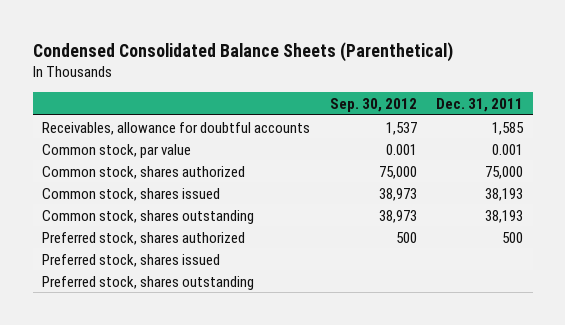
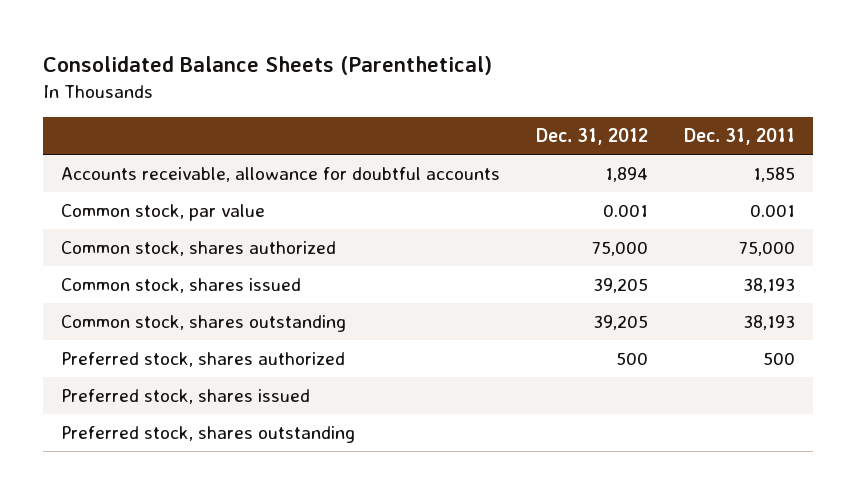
[32,41,453,62] Condensed Consolidated Balance Sheets (Parenthetical) -> [42,56,492,76] Consolidated Balance Sheets (Parenthetical)
[329,97,417,112] Sep. 30, 2012 -> none
none -> [536,128,649,146] Dec. 31, 2012
[42,121,311,135] Receivables, allowance for doubtful accounts -> [60,167,500,183] Accounts receivable, allowance for doubtful accounts

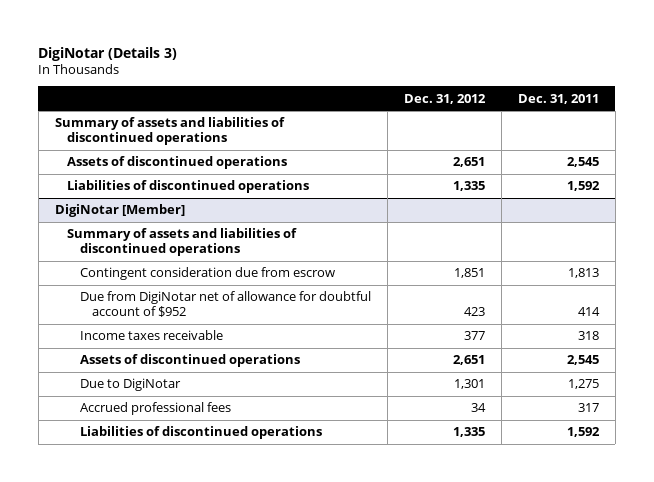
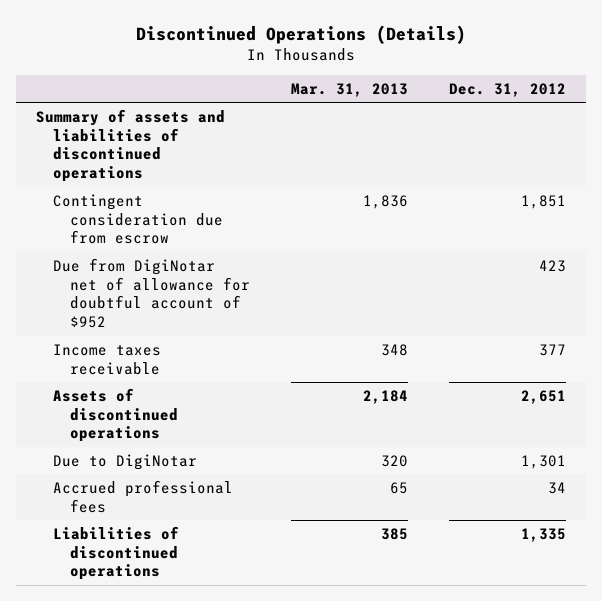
[38,46,178,61] DigiNotar (Details 3) -> [136,24,467,44] Discontinued Operations (Details)
[517,93,599,104] Dec. 31, 2011 -> none
none -> [291,82,409,97] Mar. 31, 2013
[67,156,288,170] Assets of discontinued operations -> none
[67,180,310,194] Liabilities of discontinued operations -> none
[54,204,185,218] DigiNotar [Member] -> none
[67,228,298,257] Summary of assets and liabilities of discontinued operations -> none

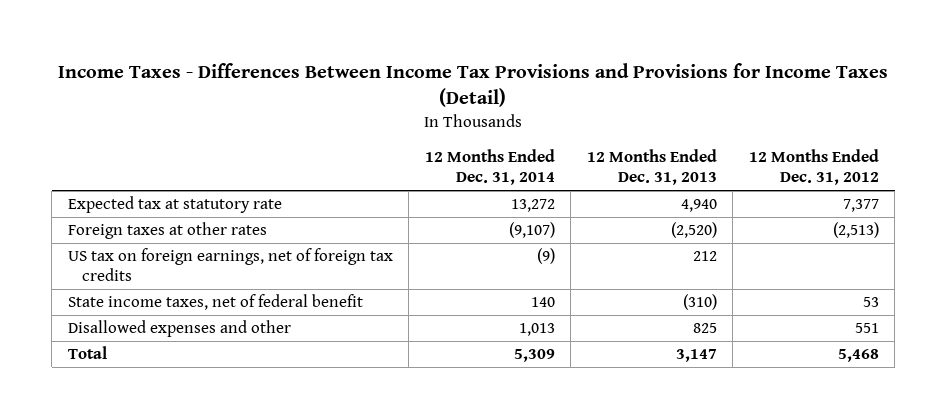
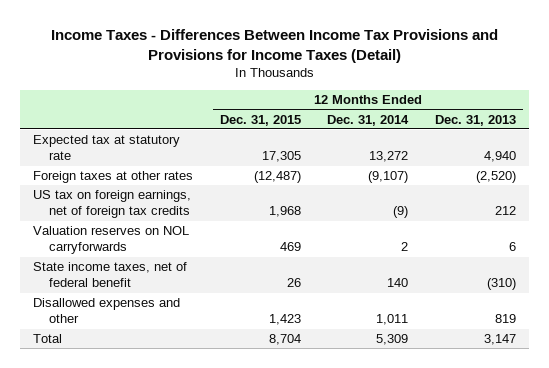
[748,149,879,186] 12 Months Ended Dec. 31, 2012 -> none
none -> [219,114,301,126] Dec. 31, 2015
none -> [33,226,190,255] Valuation reserves on NOL carryforwards
[518,323,555,337] 1,013 -> [376,314,409,326] 1,011
[692,323,717,334] 825 -> [495,314,517,324] 819

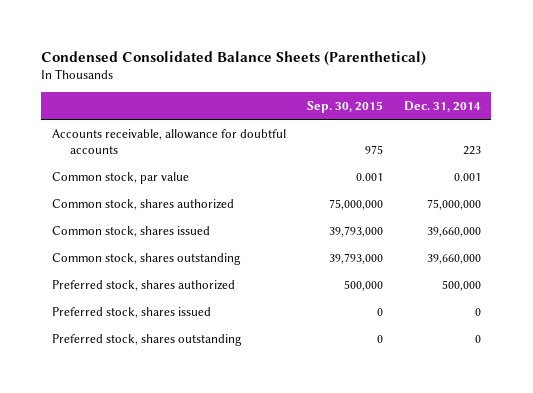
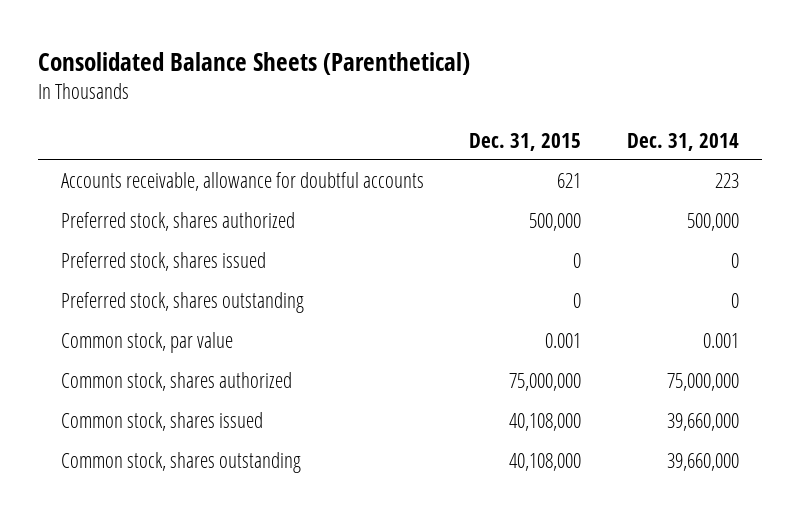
[41,50,427,66] Condensed Consolidated Balance Sheets (Parenthetical) -> [37,51,470,75] Consolidated Balance Sheets (Parenthetical)
[306,101,383,114] Sep. 30, 2015 -> none
none -> [469,132,582,151] Dec. 31, 2015
[51,279,235,291] Preferred stock, shares authorized -> [60,212,295,232] Preferred stock, shares authorized
[51,306,211,318] Preferred stock, shares issued -> [60,252,266,272] Preferred stock, shares issued
[51,333,242,346] Preferred stock, shares outstanding -> [60,292,304,314] Preferred stock, shares outstanding

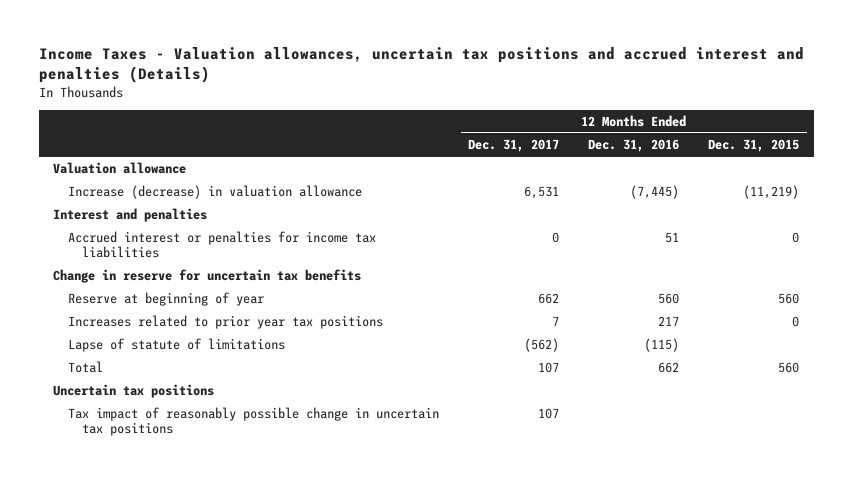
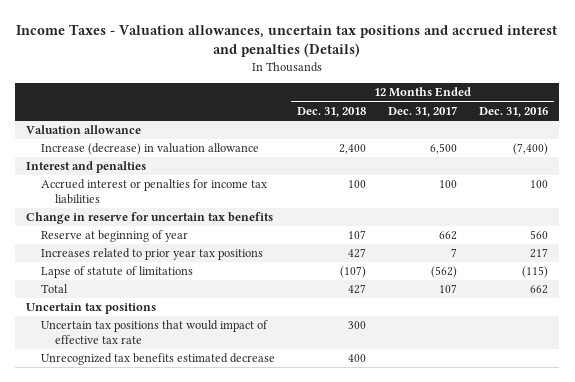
[708,139,800,153] Dec. 31, 2015 -> none
none -> [297,106,367,117] Dec. 31, 2018
[523,186,559,200] 6,531 -> [430,143,458,155] 6,500
[630,185,680,200] (7,445) -> [513,143,549,156] (7,400)
[551,232,559,244] 0 -> [439,180,458,189] 100
[665,232,680,244] 51 -> [530,180,549,189] 100
[67,407,439,437] Tax impact of reasonably possible change in uncertain tax positions -> none
none -> [40,320,268,345] Uncertain tax positions that would impact of effective tax rate
none -> [40,353,275,366] Unrecognized tax benefits estimated decrease

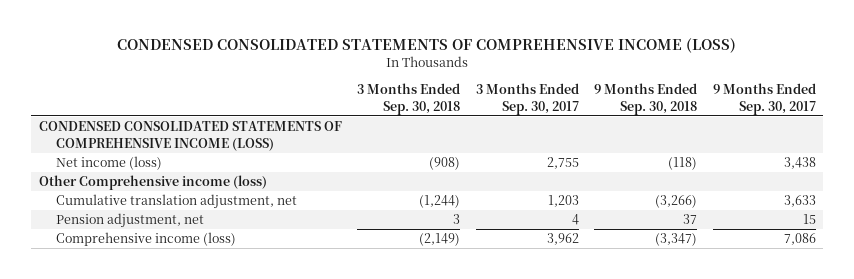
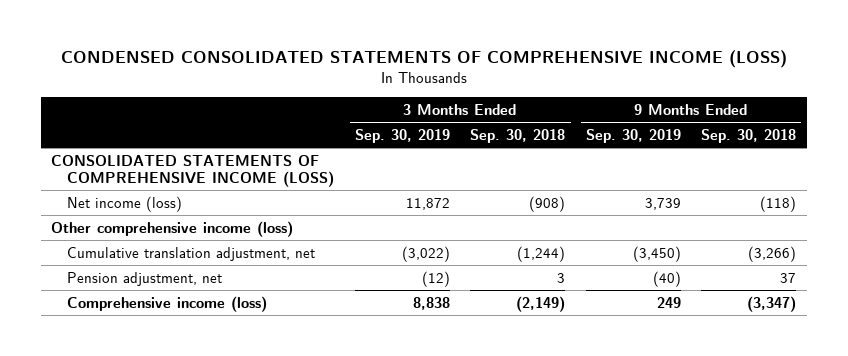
[475,83,579,115] 3 Months Ended Sep. 30, 2017 -> none
[712,83,816,115] 9 Months Ended Sep. 30, 2017 -> none
none -> [354,128,450,143] Sep. 30, 2019
none -> [585,128,681,143] Sep. 30, 2019
[38,121,342,151] CONDENSED CONSOLIDATED STATEMENTS OF COMPREHENSIVE INCOME (LOSS) -> [51,154,335,187] CONSOLIDATED STATEMENTS OF COMPREHENSIVE INCOME (LOSS)
[38,175,267,191] Other Comprehensive income (loss) -> [51,220,294,237] Other comprehensive income (loss)

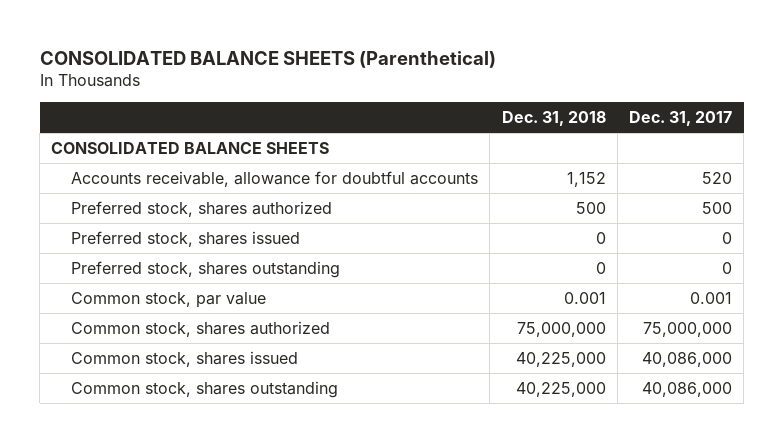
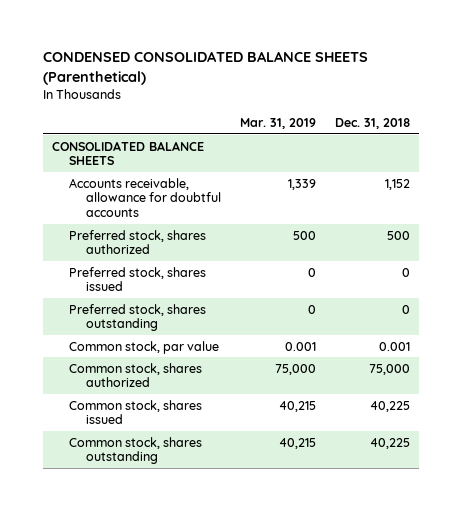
[39,50,496,68] CONSOLIDATED BALANCE SHEETS (Parenthetical) -> [42,51,368,85] CONDENSED CONSOLIDATED BALANCE SHEETS (Parenthetical)
[629,111,733,127] Dec. 31, 2017 -> none
none -> [239,118,316,130] Mar. 31, 2019
[516,321,606,337] 75,000,000 -> [368,363,410,375] 75,000
[515,351,606,367] 40,225,000 -> [369,400,410,412] 40,225
[515,381,606,397] 40,225,000 -> [369,437,410,449] 40,225

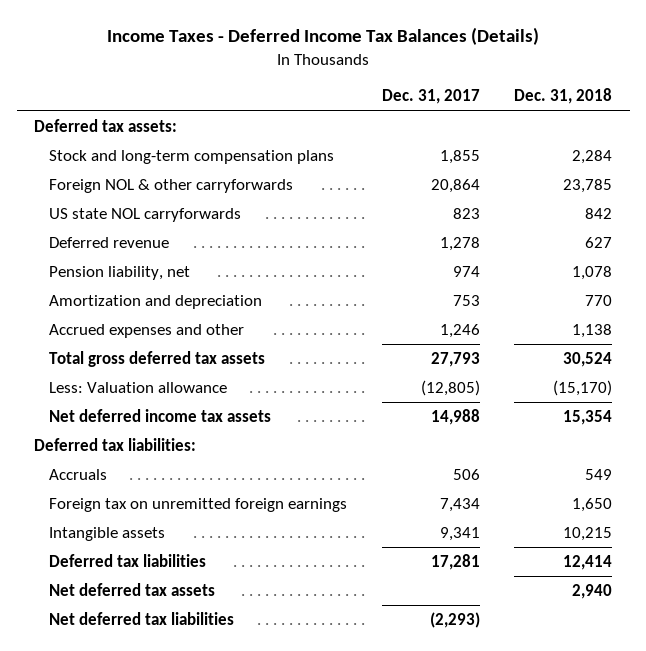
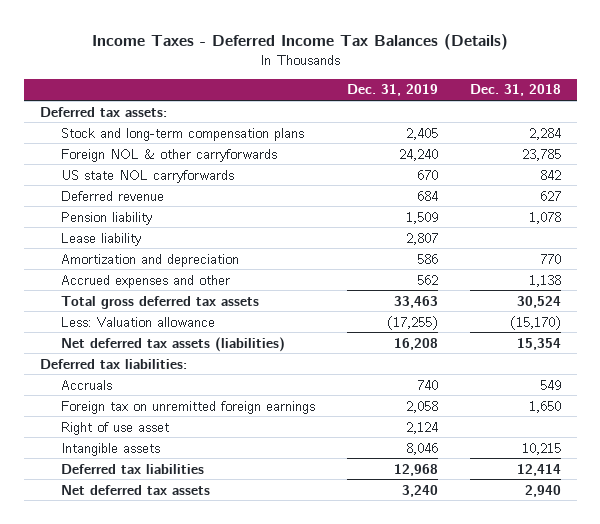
[381,89,480,105] Dec. 31, 2017 -> none
none -> [346,84,438,97] Dec. 31, 2019
[49,265,191,280] Pension liability, net -> [61,211,153,225] Pension liability
none -> [61,232,142,246] Lease liability
[49,408,272,422] Net deferred income tax assets -> [61,336,286,352] Net deferred tax assets (liabilities)
none -> [61,421,170,435] Right of use asset
[49,611,235,625] Net deferred tax liabilities -> none

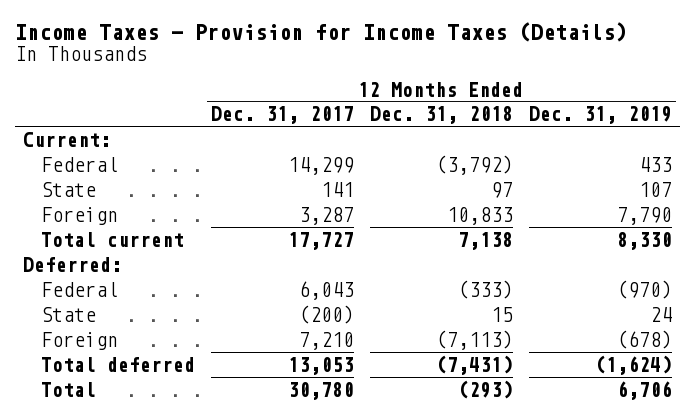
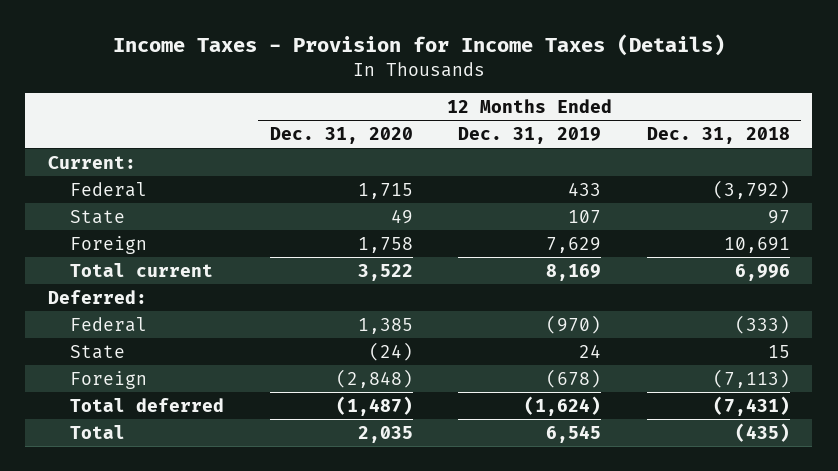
[210,106,354,125] Dec. 31, 2017 -> none
none -> [269,127,413,145] Dec. 31, 2020
[446,206,513,225] 10,833 -> [723,236,790,253] 10,691
[616,206,672,225] 7,790 -> [546,236,602,253] 7,629
[457,231,513,250] 7,138 -> [734,263,790,281] 6,996
[616,231,672,250] 8,330 -> [546,263,602,281] 8,169
[457,379,513,399] (293) -> [734,422,790,442] (435)
[616,380,672,400] 6,706 -> [546,424,602,443] 6,545

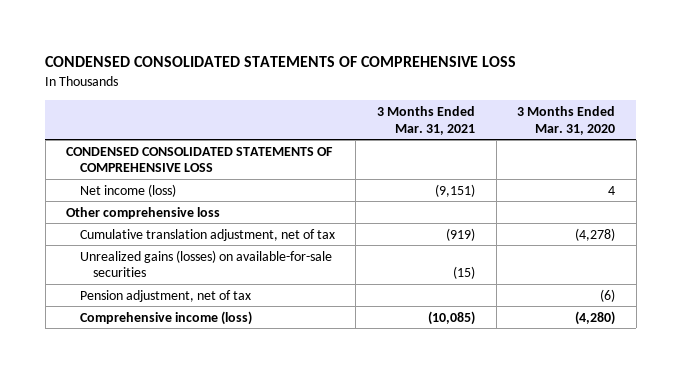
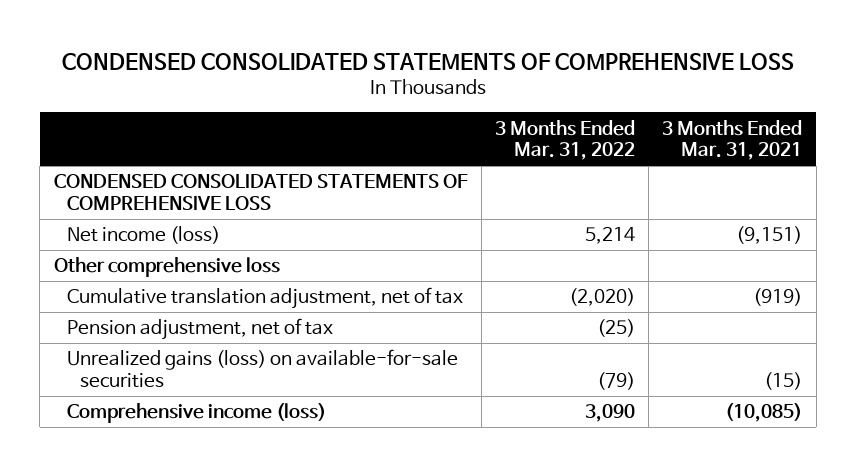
[517,105,616,135] 3 Months Ended Mar. 31, 2020 -> none
none -> [494,119,635,161] 3 Months Ended Mar. 31, 2022
[79,249,332,278] Unrealized gains (losses) on available-for-sale securities -> none
none -> [66,349,458,389] Unrealized gains (loss) on available-for-sale securities

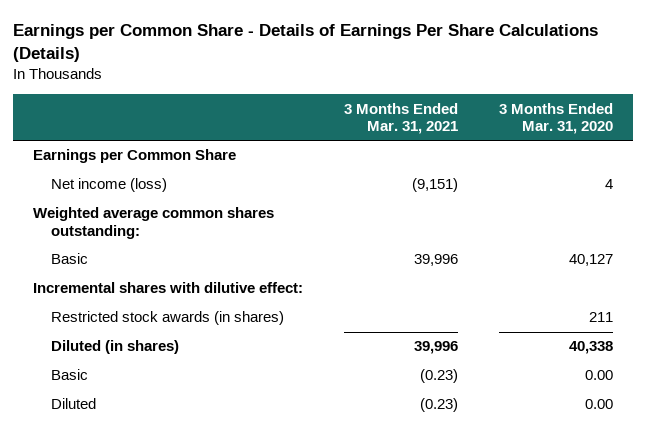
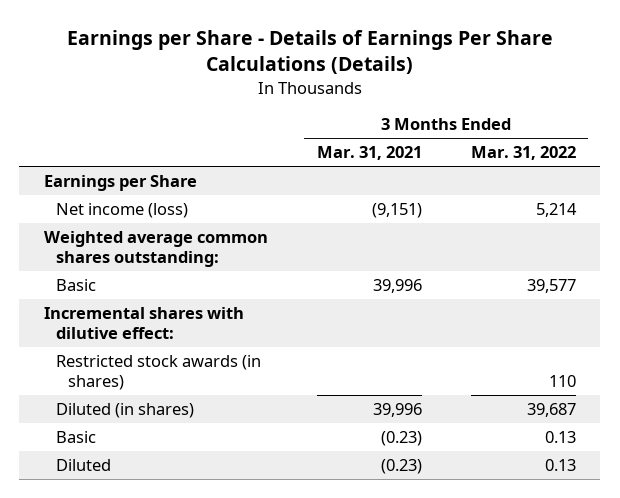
[13,24,599,63] Earnings per Common Share - Details of Earnings Per Share Calculations (Details) -> [66,30,553,75] Earnings per Share - Details of Earnings Per Share Calculations (Details)
[498,102,613,135] 3 Months Ended Mar. 31, 2020 -> none
none -> [470,146,576,161] Mar. 31, 2022
[33,149,237,164] Earnings per Common Share -> [43,174,197,191] Earnings per Share

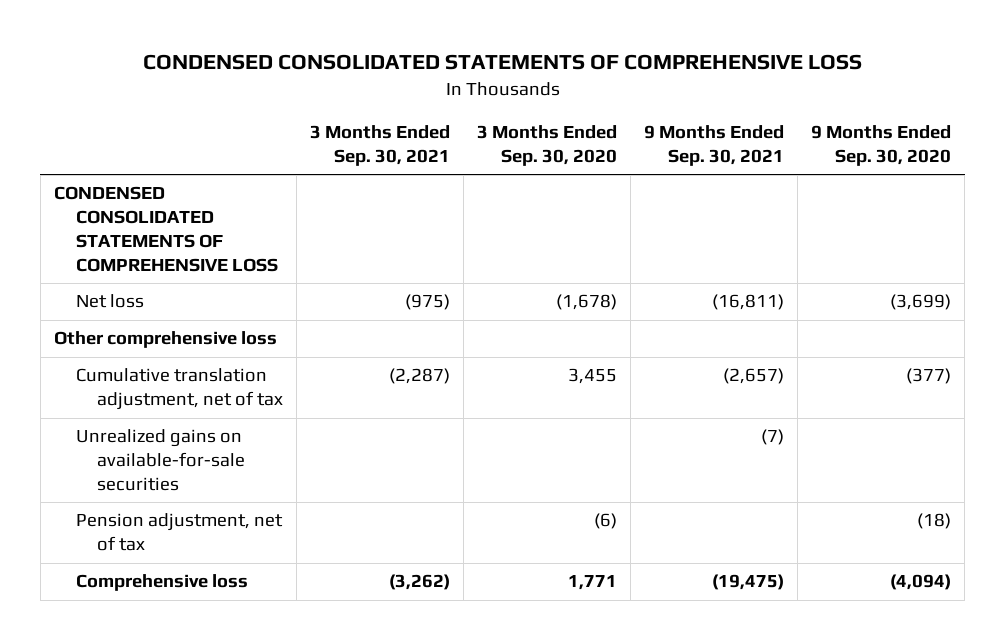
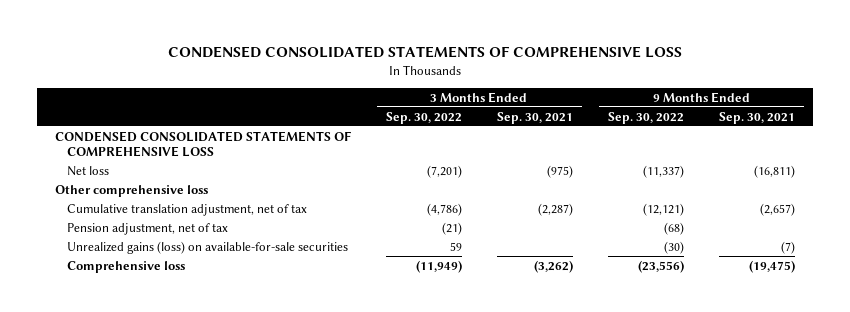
[477,124,618,166] 3 Months Ended Sep. 30, 2020 -> none
[811,124,952,166] 9 Months Ended Sep. 30, 2020 -> none
none -> [385,111,462,124] Sep. 30, 2022
none -> [608,111,685,124] Sep. 30, 2022
[75,429,246,492] Unrealized gains on available-for-sale securities -> none
none -> [66,240,348,254] Unrealized gains (loss) on available-for-sale securities

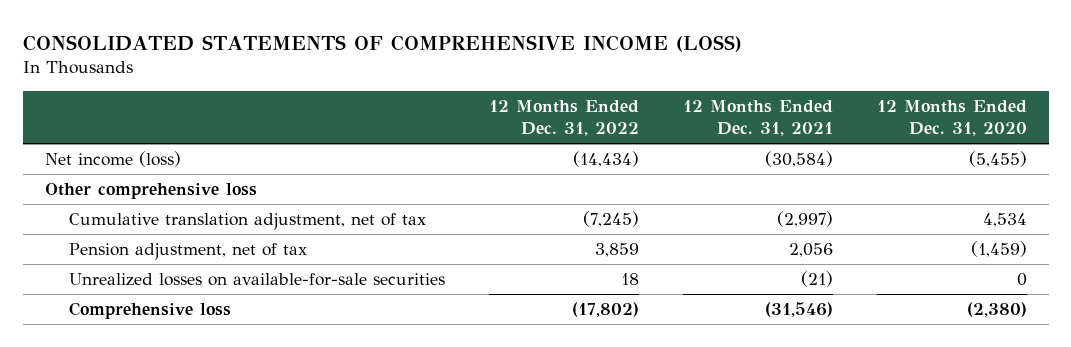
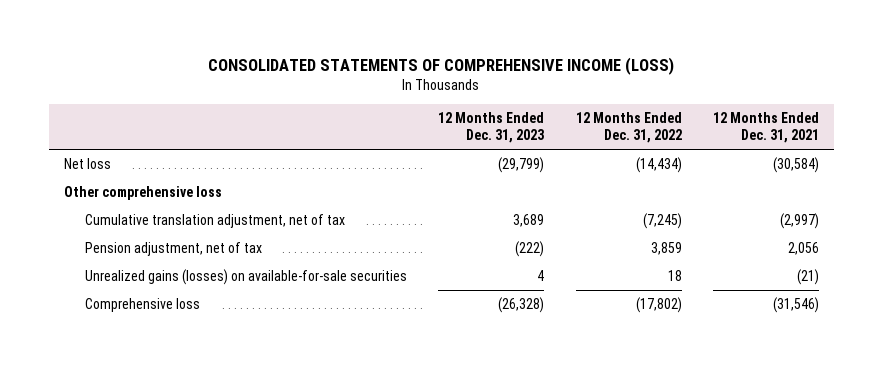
[876,99,1027,137] 12 Months Ended Dec. 31, 2020 -> none
none -> [438,112,545,144] 12 Months Ended Dec. 31, 2023
[44,150,181,167] Net income (loss) -> [64,157,112,169] Net loss
[68,272,445,286] Unrealized losses on available-for-sale securities -> [85,268,408,285] Unrealized gains (losses) on available-for-sale securities

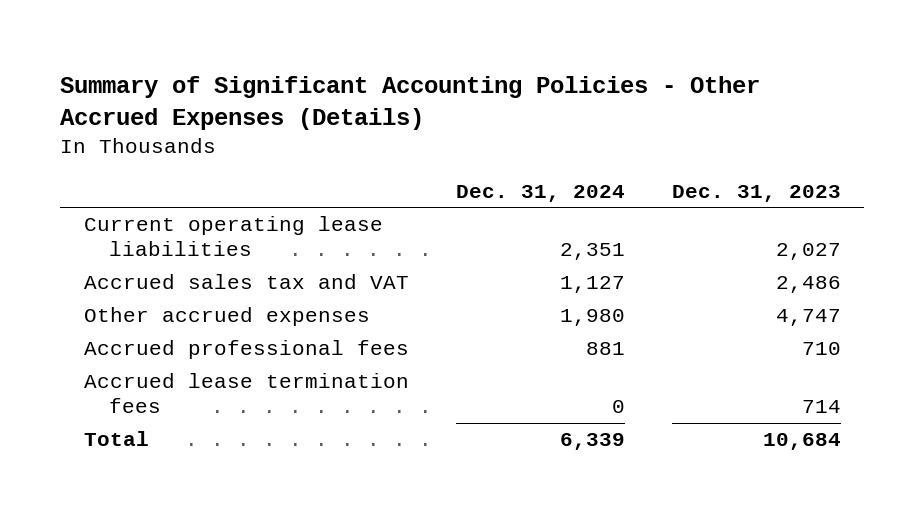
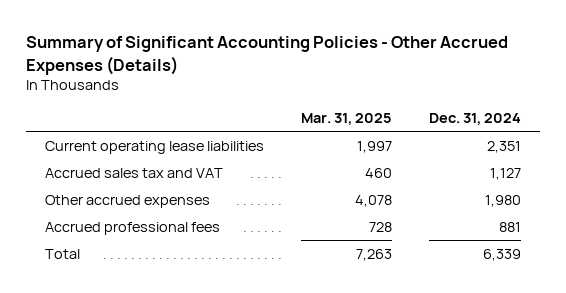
[671,184,841,202] Dec. 31, 2023 -> none
none -> [300,113,392,126] Mar. 31, 2025
[83,373,409,413] Accrued lease termination fees -> none

